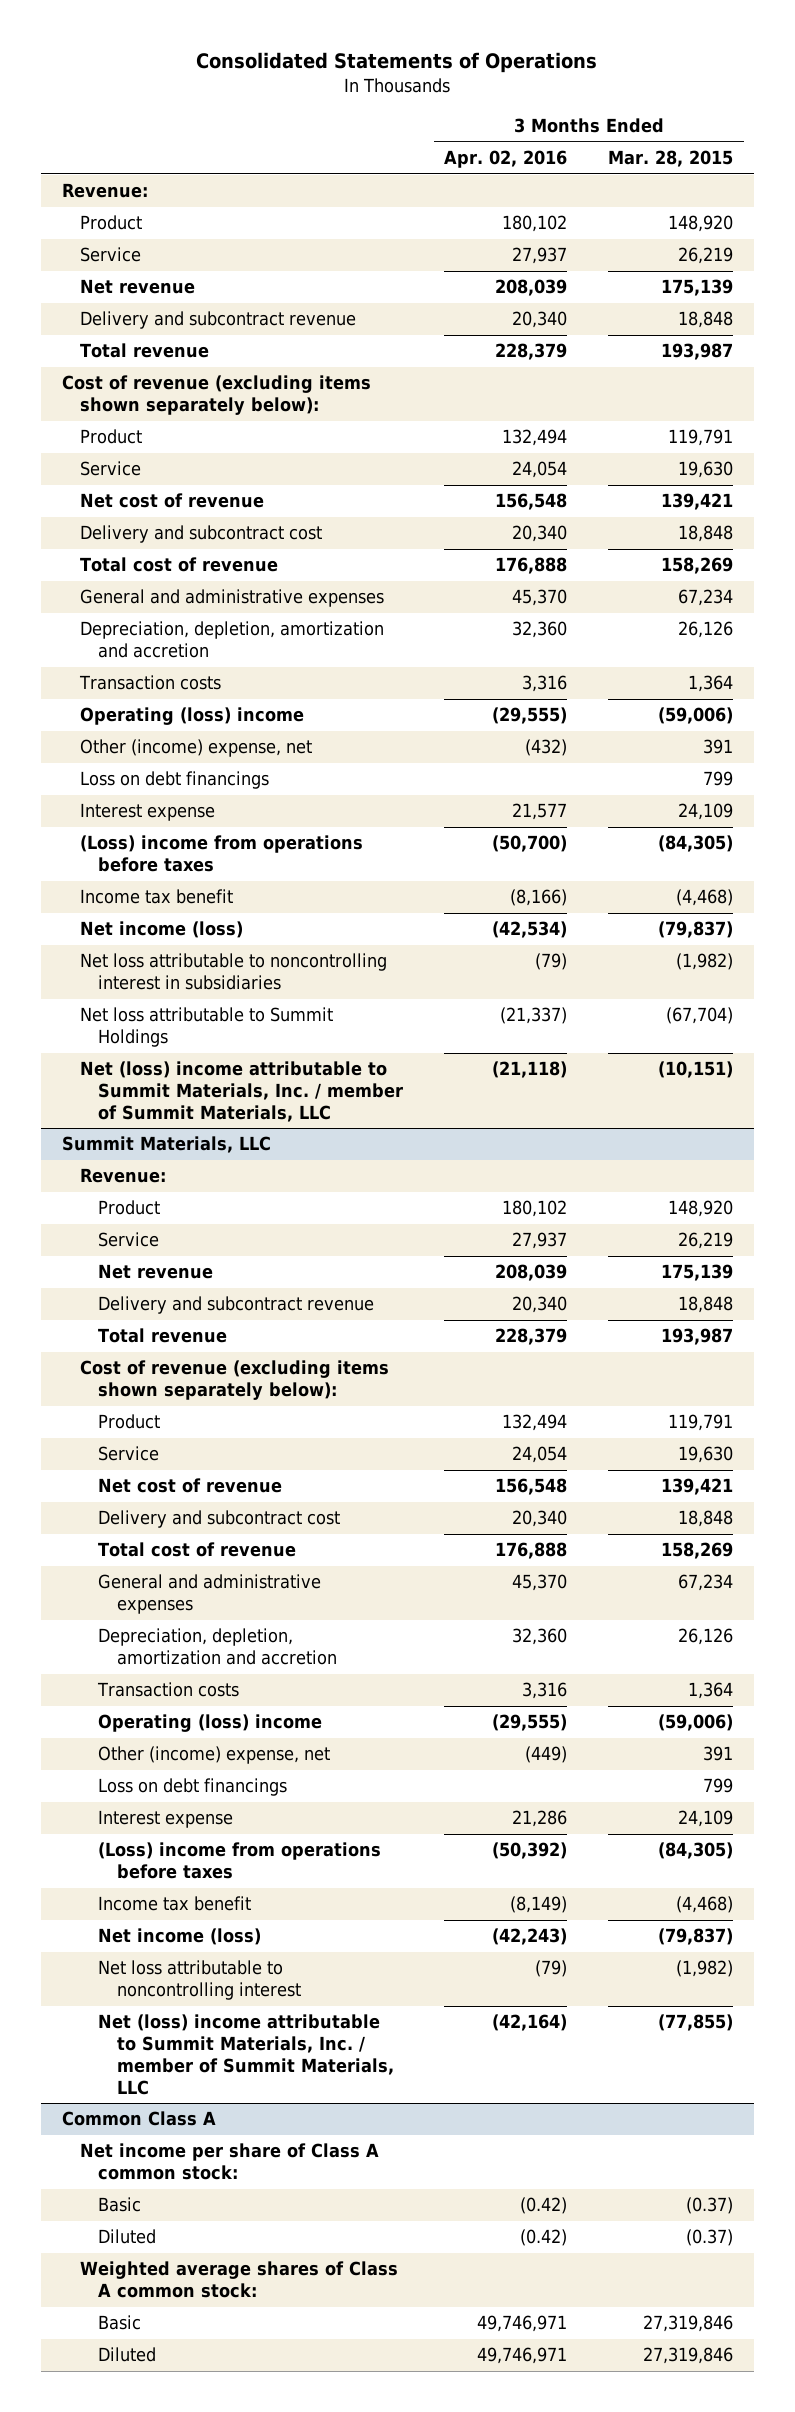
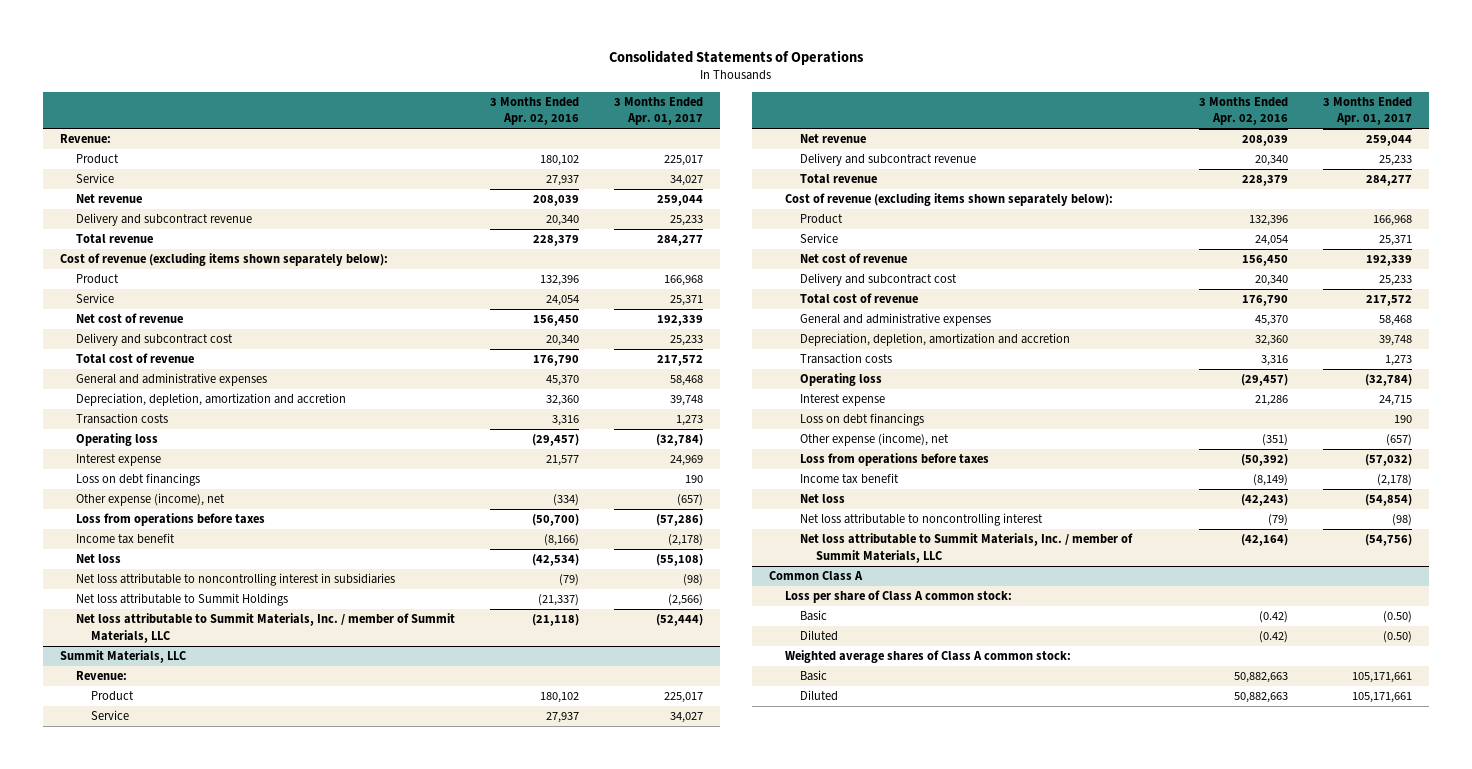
[608,150,734,168] Mar. 28, 2015 -> none
none -> [613,97,703,126] 3 Months Ended Apr. 01, 2017
[502,429,568,447] 132,494 -> [539,275,579,287] 132,396
[495,493,568,511] 156,548 -> [532,315,579,327] 156,450
[495,557,568,575] 176,888 -> [532,355,579,367] 176,790
[79,739,312,758] Other (income) expense, net -> none
[79,707,304,726] Operating (loss) income -> [75,433,158,447] Operating loss
[492,707,568,725] (29,555) -> [531,434,579,447] (29,457)
[79,771,269,790] Loss on debt financings -> [75,473,200,487] Loss on debt financings
none -> [75,493,225,507] Other expense (income), net
[79,835,363,873] (Loss) income from operations before taxes -> [75,513,265,527] Loss from operations before taxes
[79,921,243,939] Net income (loss) -> [75,554,121,564] Net loss
[79,1061,404,1122] Net (loss) income attributable to Summit Materials, Inc. / member of Summit Materials, LLC -> [75,613,455,643] Net loss attributable to Summit Materials, Inc. / member of Summit Materials, LLC
[502,1414,568,1432] 132,494 -> [1248,215,1288,227] 132,396
[495,1478,568,1496] 156,548 -> [1241,255,1288,267] 156,450
[495,1542,568,1560] 176,888 -> [1241,295,1288,307] 176,790
[98,1746,331,1765] Other (income) expense, net -> none
[98,1714,323,1733] Operating (loss) income -> [800,373,883,387] Operating loss
[492,1714,568,1732] (29,555) -> [1240,374,1288,387] (29,457)
[98,1778,288,1797] Loss on debt financings -> [800,413,925,427] Loss on debt financings
none -> [800,433,950,447] Other expense (income), net
[98,1842,382,1880] (Loss) income from operations before taxes -> [800,453,990,467] Loss from operations before taxes
[98,1928,262,1946] Net income (loss) -> [800,494,846,504] Net loss
[98,2014,394,2095] Net (loss) income attributable to Summit Materials, Inc. / member of Summit Materials, LLC -> [800,533,1134,563] Net loss attributable to Summit Materials, Inc. / member of Summit Materials, LLC
[79,2143,379,2181] Net income per share of Class A common stock: -> [784,590,1012,604] Loss per share of Class A common stock:
[477,2315,568,2333] 49,746,971 -> [1233,672,1288,684] 50,882,663
[477,2347,568,2365] 49,746,971 -> [1233,692,1288,704] 50,882,663

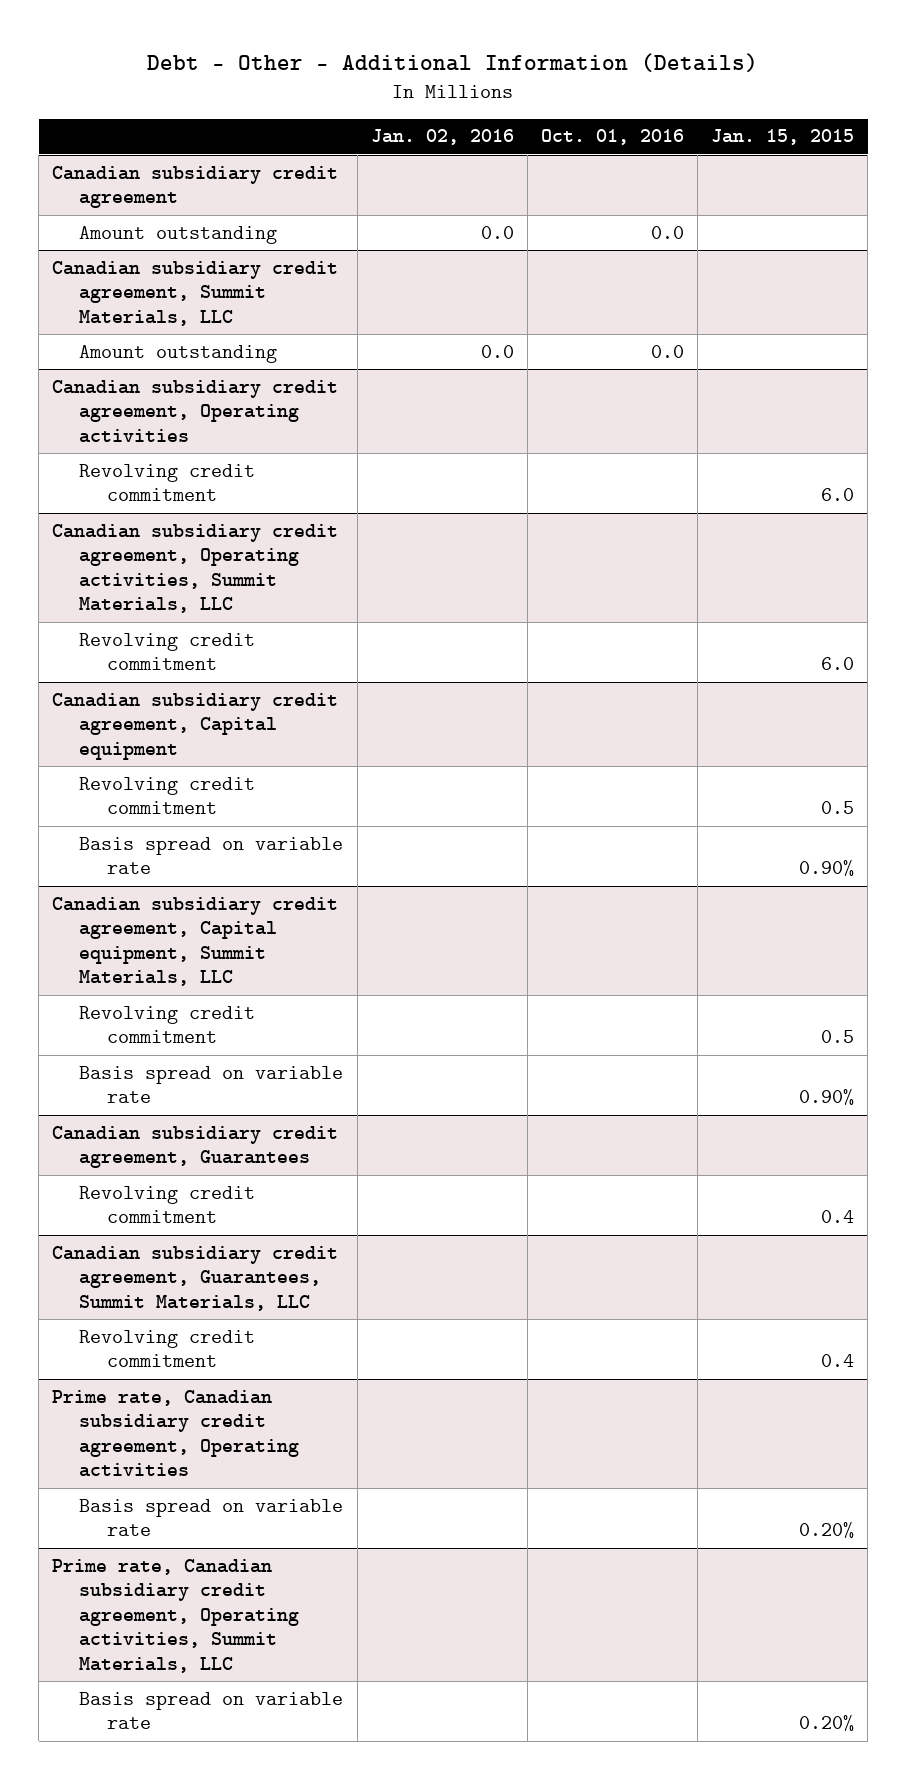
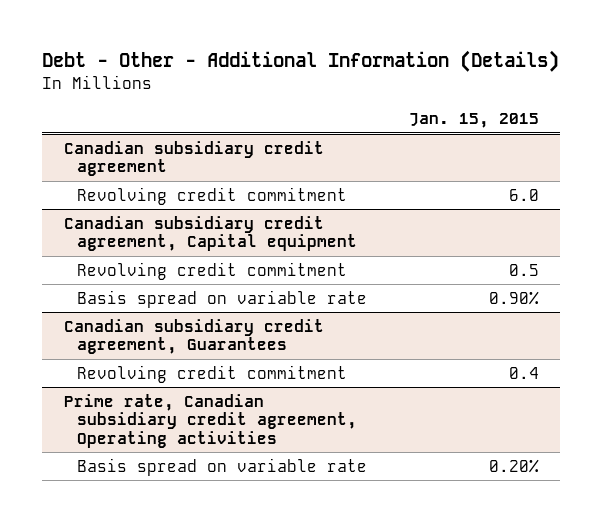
[370,129,514,146] Jan. 02, 2016 -> none
[540,129,684,146] Oct. 01, 2016 -> none
[79,225,278,244] Amount outstanding -> none
[52,260,339,326] Canadian subsidiary credit agreement, Summit Materials, LLC -> none
[79,344,278,363] Amount outstanding -> none
[52,379,339,443] Canadian subsidiary credit agreement, Operating activities -> none
[52,523,339,614] Canadian subsidiary credit agreement, Operating activities, Summit Materials, LLC -> none
[79,632,256,671] Revolving credit commitment -> none
[52,896,339,987] Canadian subsidiary credit agreement, Capital equipment, Summit Materials, LLC -> none
[79,1005,256,1044] Revolving credit commitment -> none
[79,1065,344,1104] Basis spread on variable rate -> none
[52,1245,339,1311] Canadian subsidiary credit agreement, Guarantees, Summit Materials, LLC -> none
[79,1329,256,1368] Revolving credit commitment -> none
[52,1558,300,1673] Prime rate, Canadian subsidiary credit agreement, Operating activities, Summit Materials, LLC -> none
[79,1691,344,1730] Basis spread on variable rate -> none

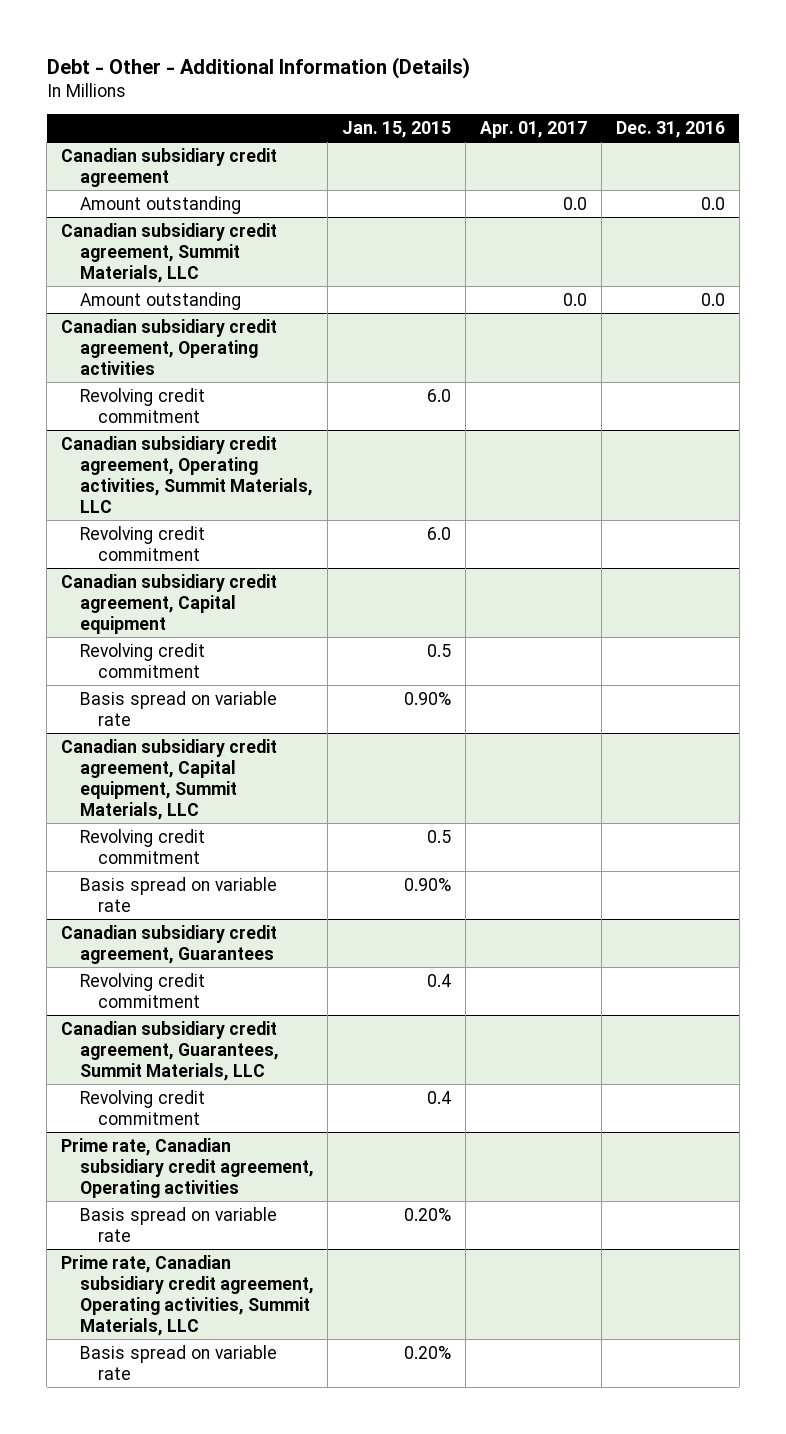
none -> [480,120,588,138] Apr. 01, 2017
none -> [615,120,725,138] Dec. 31, 2016
none -> [79,195,241,214] Amount outstanding
none -> [61,222,278,283] Canadian subsidiary credit agreement, Summit Materials, LLC
none -> [79,291,241,310] Amount outstanding
none -> [61,318,278,375] Canadian subsidiary credit agreement, Operating activities
none -> [61,435,313,513] Canadian subsidiary credit agreement, Operating activities, Summit Materials, LLC
none -> [79,525,205,561] Revolving credit commitment
none -> [61,738,278,820] Canadian subsidiary credit agreement, Capital equipment, Summit Materials, LLC
none -> [79,828,205,864] Revolving credit commitment
none -> [79,876,277,912] Basis spread on variable rate
none -> [61,1020,279,1081] Canadian subsidiary credit agreement, Guarantees, Summit Materials, LLC
none -> [79,1089,205,1125] Revolving credit commitment
none -> [61,1254,314,1336] Prime rate, Canadian subsidiary credit agreement, Operating activities, Summit Materials, LLC
none -> [79,1344,277,1380] Basis spread on variable rate

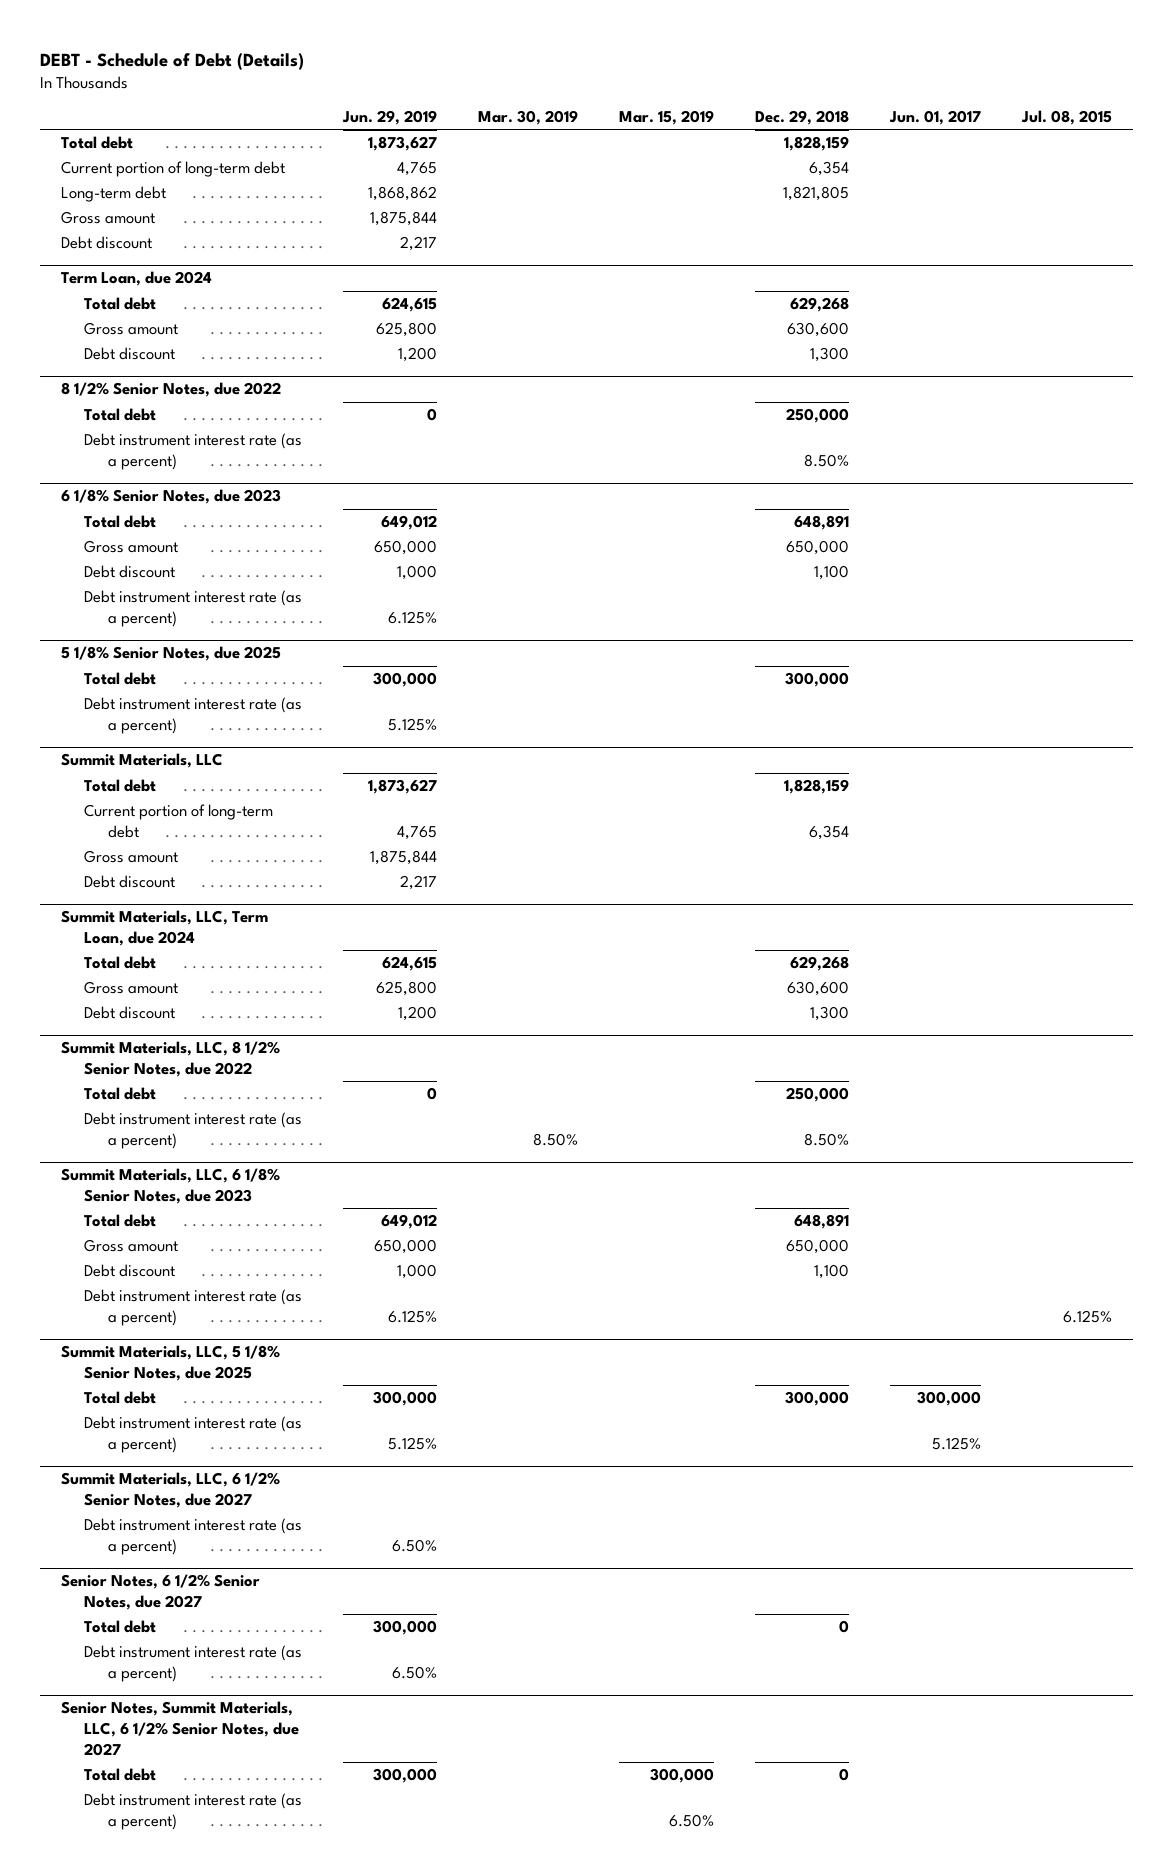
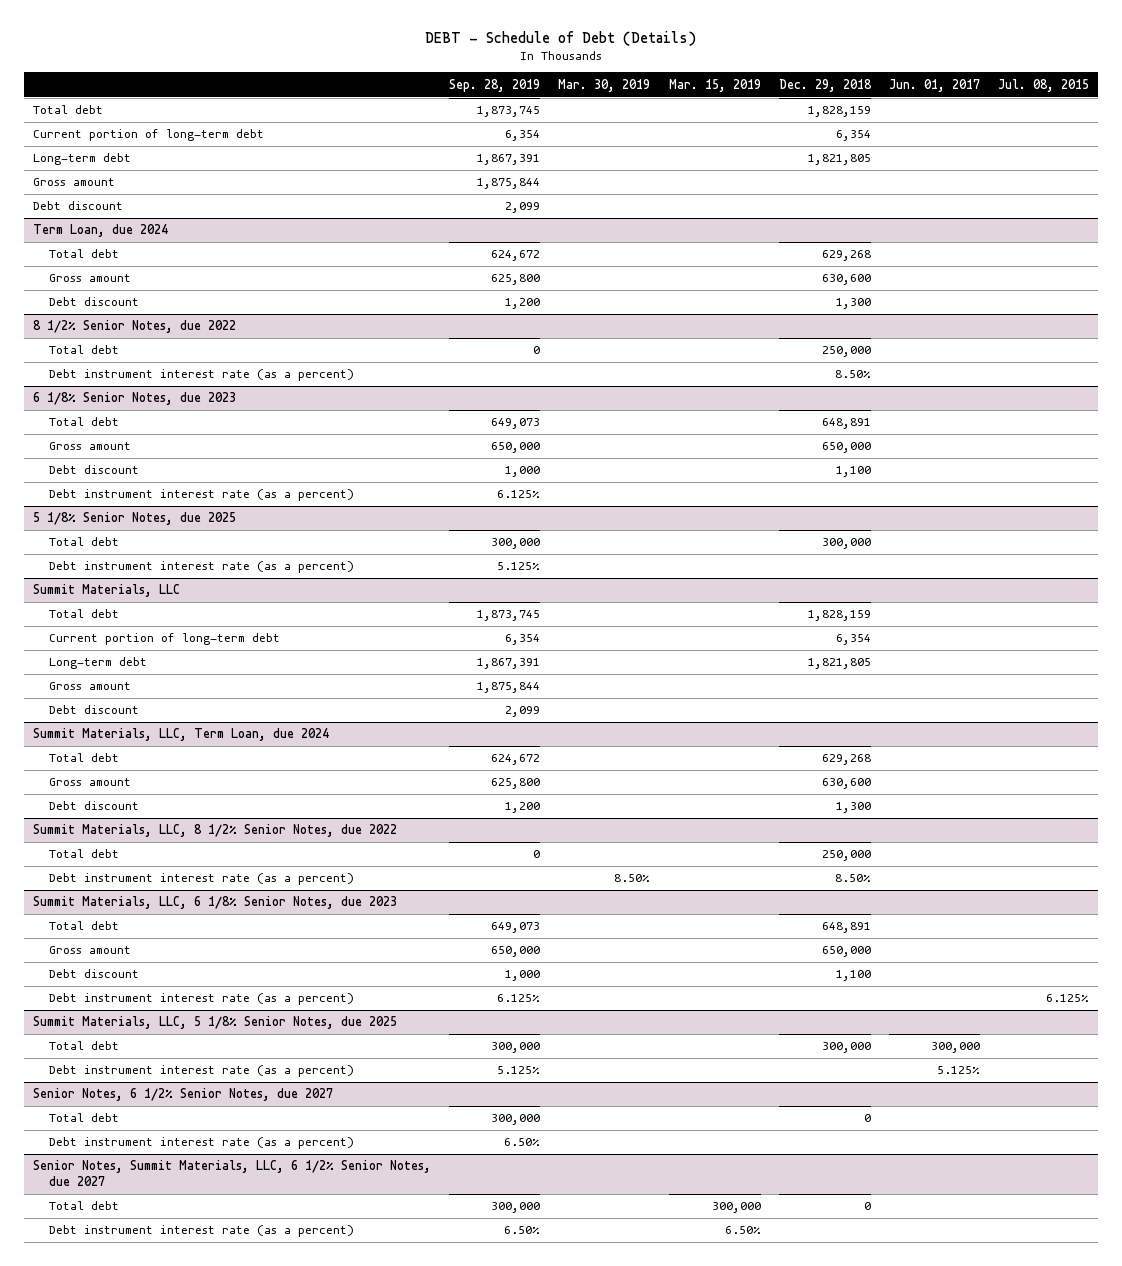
[342,110,438,126] Jun. 29, 2019 -> none
none -> [449,78,541,92] Sep. 28, 2019
none -> [49,657,148,670] Long-term debt
[60,1472,280,1509] Summit Materials, LLC, 6 1/2% Senior Notes, due 2027 -> none
[84,1518,303,1555] Debt instrument interest rate (as a percent) -> none

